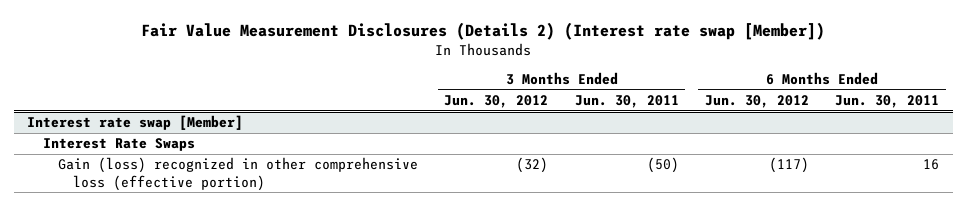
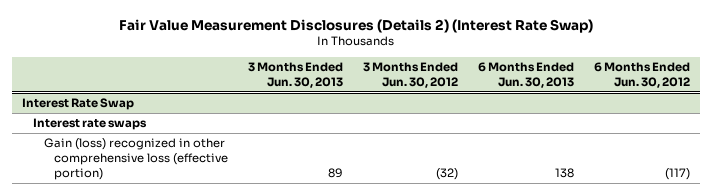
[141,21,826,40] Fair Value Measurement Disclosures (Details 2) (Interest rate swap [Member]) -> [118,18,593,33] Fair Value Measurement Disclosures (Details 2) (Interest Rate Swap)
[574,95,679,109] Jun. 30, 2011 -> none
[835,95,940,109] Jun. 30, 2011 -> none
none -> [248,62,344,88] 3 Months Ended Jun. 30, 2013
none -> [478,62,575,88] 6 Months Ended Jun. 30, 2013
[27,115,244,131] Interest rate swap [Member] -> [21,98,134,111] Interest Rate Swap
[42,138,195,152] Interest Rate Swaps -> [32,118,147,131] Interest rate swaps

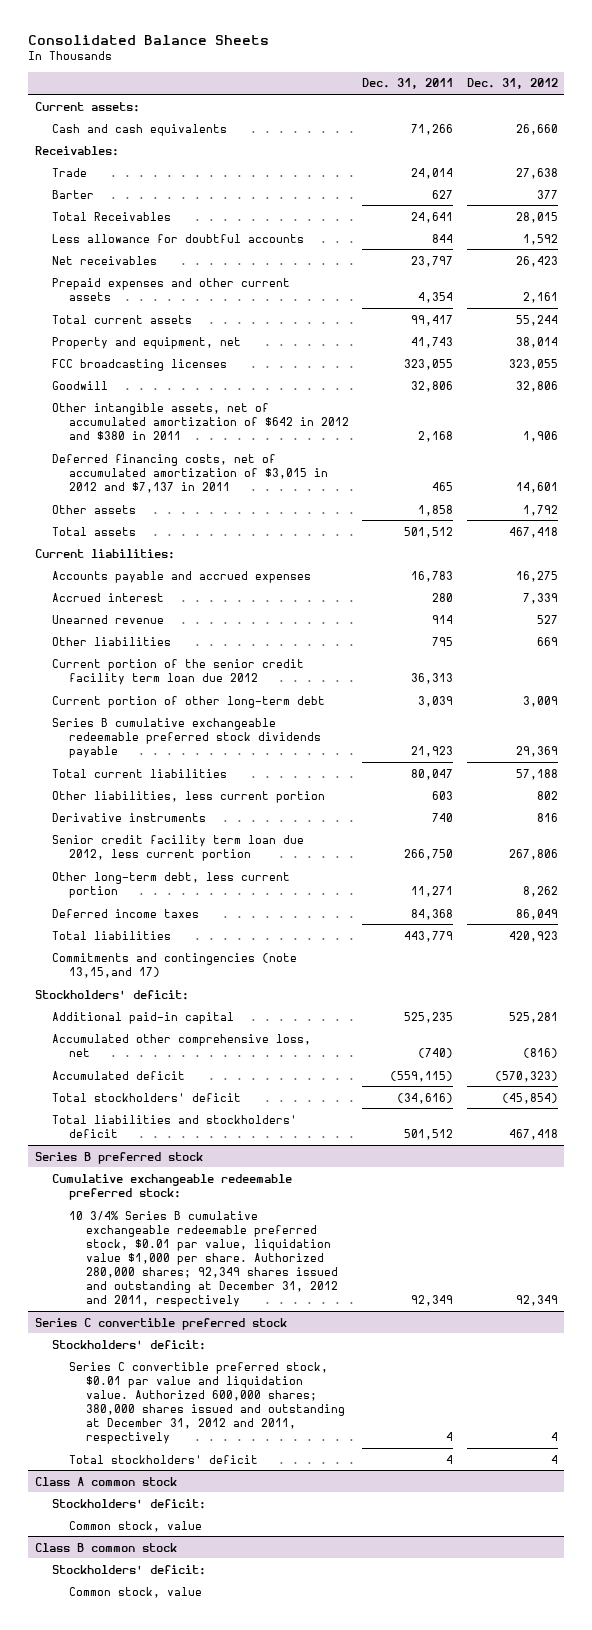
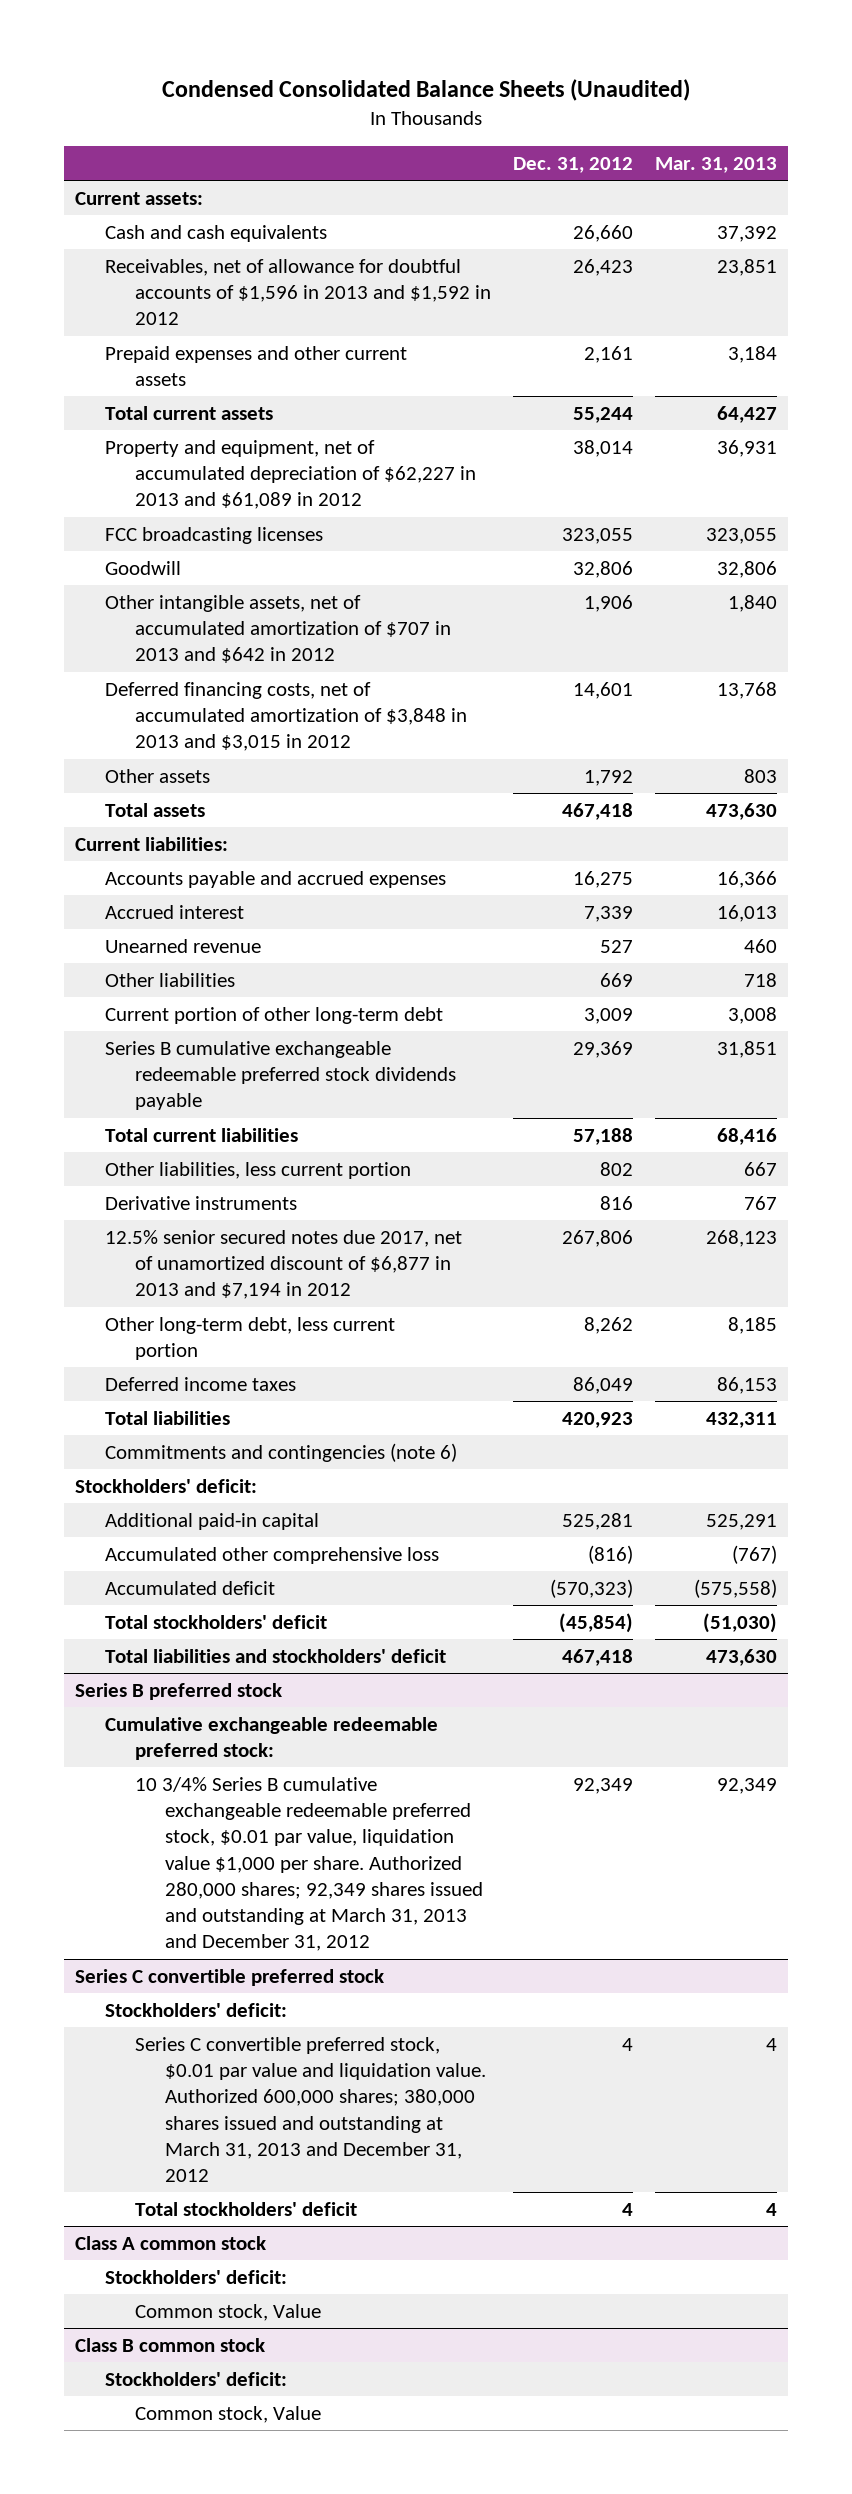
[27,35,269,46] Consolidated Balance Sheets -> [162,78,691,101] Condensed Consolidated Balance Sheets (Unaudited)
[362,78,454,90] Dec. 31, 2011 -> none
none -> [654,157,777,174] Mar. 31, 2013
[34,145,119,156] Receivables: -> none
[51,167,87,177] Trade -> none
[51,189,94,199] Barter -> none
[51,211,171,221] Total Receivables -> none
[51,233,304,243] Less allowance for doubtful accounts -> none
[51,255,157,265] Net receivables -> [105,258,492,326] Receivables, net of allowance for doubtful accounts of $1,596 in 2013 and $1,592 in 2012
[51,336,241,349] Property and equipment, net -> [105,439,477,510] Property and equipment, net of accumulated depreciation of $62,227 in 2013 and $61,089 in 2012
[51,402,349,440] Other intangible assets, net of accumulated amortization of $642 in 2012 and $380 in 2011 -> [105,594,452,664] Other intangible assets, net of accumulated amortization of $707 in 2013 and $642 in 2012
[51,453,328,493] Deferred financing costs, net of accumulated amortization of $3,015 in 2012 and $7,137 in 2011 -> [105,681,468,752] Deferred financing costs, net of accumulated amortization of $3,848 in 2013 and $3,015 in 2012
[51,658,304,685] Current portion of the senior credit facility term loan due 2012 -> none
[51,834,304,861] Senior credit facility term loan due 2012, less current portion -> [105,1229,463,1300] 12.5% senior secured notes due 2017, net of unamortized discount of $6,877 in 2013 and $7,194 in 2012
[51,952,297,978] Commitments and contingencies (note 13,15,and 17) -> [105,1442,458,1462] Commitments and contingencies (note 6)
[51,1033,311,1057] Accumulated other comprehensive loss, net -> [105,1546,440,1564] Accumulated other comprehensive loss
[68,1210,338,1308] 10 3/4% Series B cumulative exchangeable redeemable preferred stock, $0.01 par value, liquidation value $1,000 per share. Authorized 280,000 shares; 92,349 shares issued and outstanding at December 31, 2012 and 2011, respectively -> [135,1776,484,1952] 10 3/4% Series B cumulative exchangeable redeemable preferred stock, $0.01 par value, liquidation value $1,000 per share. Authorized 280,000 shares; 92,349 shares issued and outstanding at March 31, 2013 and December 31, 2012
[68,1361,345,1444] Series C convertible preferred stock, $0.01 par value and liquidation value. Authorized 600,000 shares; 380,000 shares issued and outstanding at December 31, 2012 and 2011, respectively -> [135,2036,487,2183] Series C convertible preferred stock, $0.01 par value and liquidation value. Authorized 600,000 shares; 380,000 shares issued and outstanding at March 31, 2013 and December 31, 2012
[68,1520,202,1532] Common stock, value -> [135,2303,322,2321] Common stock, Value
[68,1586,202,1598] Common stock, value -> [135,2405,322,2423] Common stock, Value

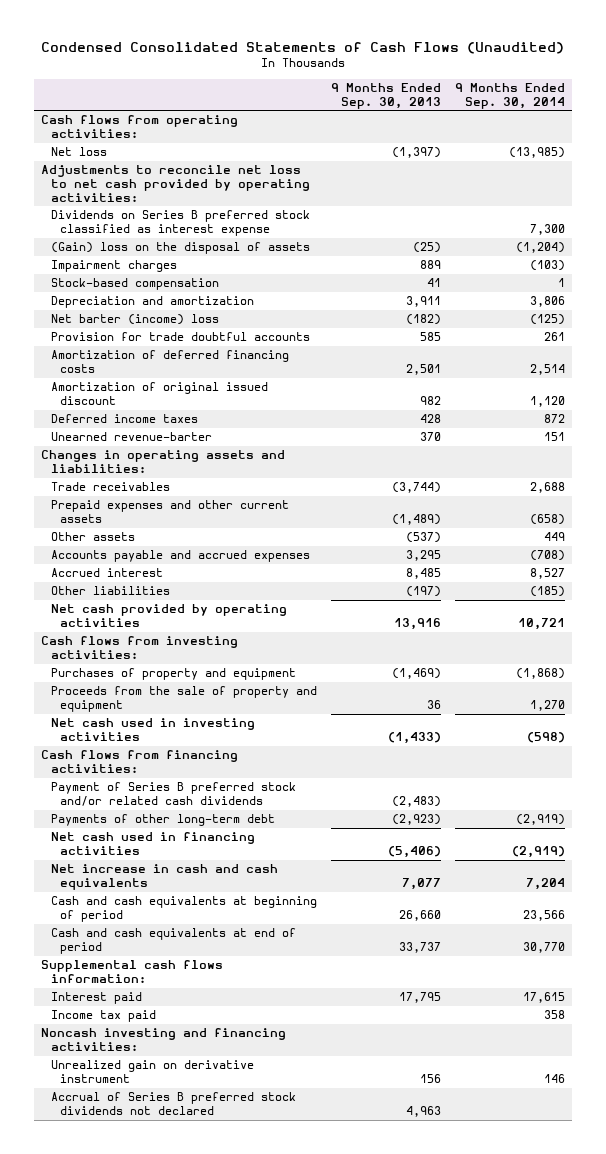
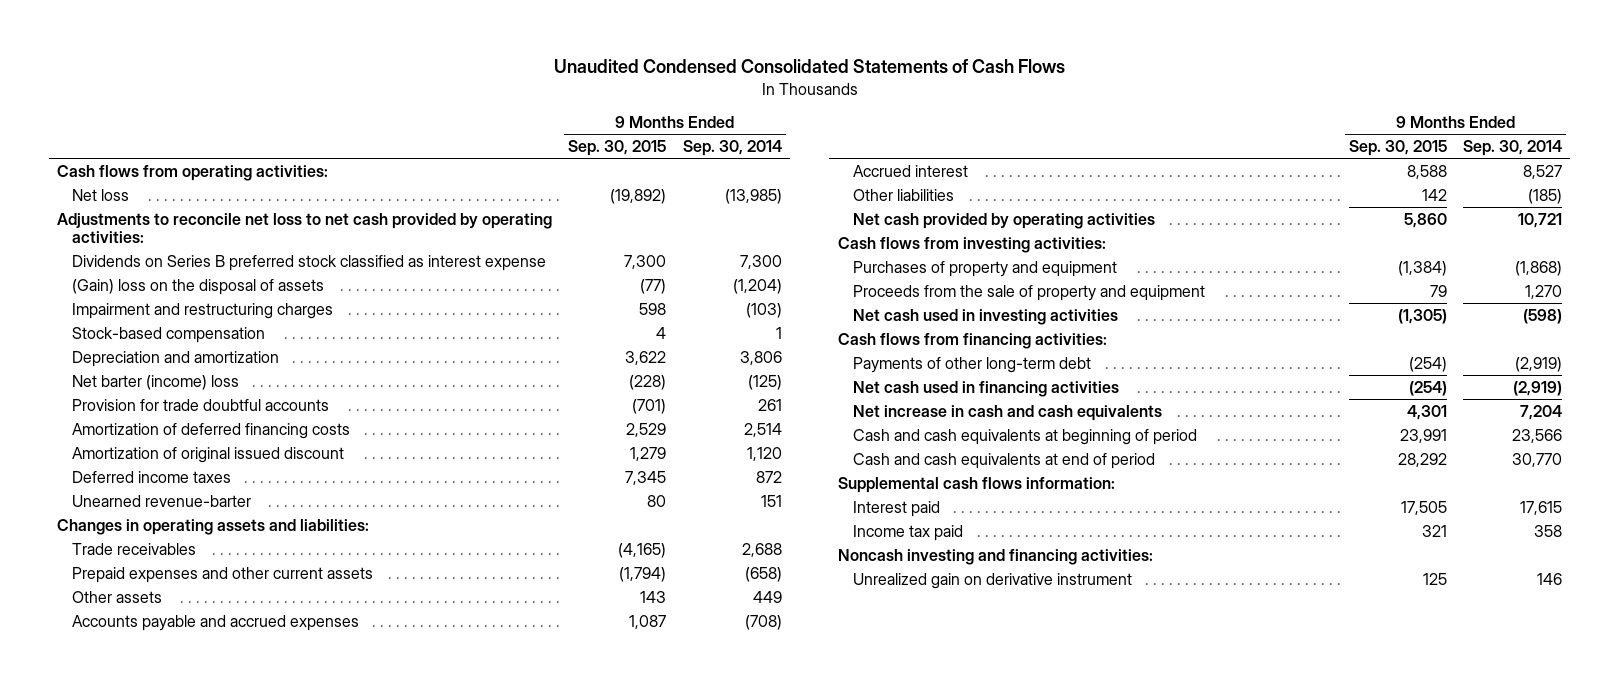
[41,41,565,54] Condensed Consolidated Statements of Cash Flows (Unaudited) -> [553,59,1065,74] Unaudited Condensed Consolidated Statements of Cash Flows
[330,82,441,109] 9 Months Ended Sep. 30, 2013 -> none
none -> [568,139,667,156] Sep. 30, 2015
[50,260,177,273] Impairment charges -> [72,302,334,319] Impairment and restructuring charges
[50,782,296,807] Payment of Series B preferred stock and/or related cash dividends -> none
[50,1092,296,1116] Accrual of Series B preferred stock dividends not declared -> none

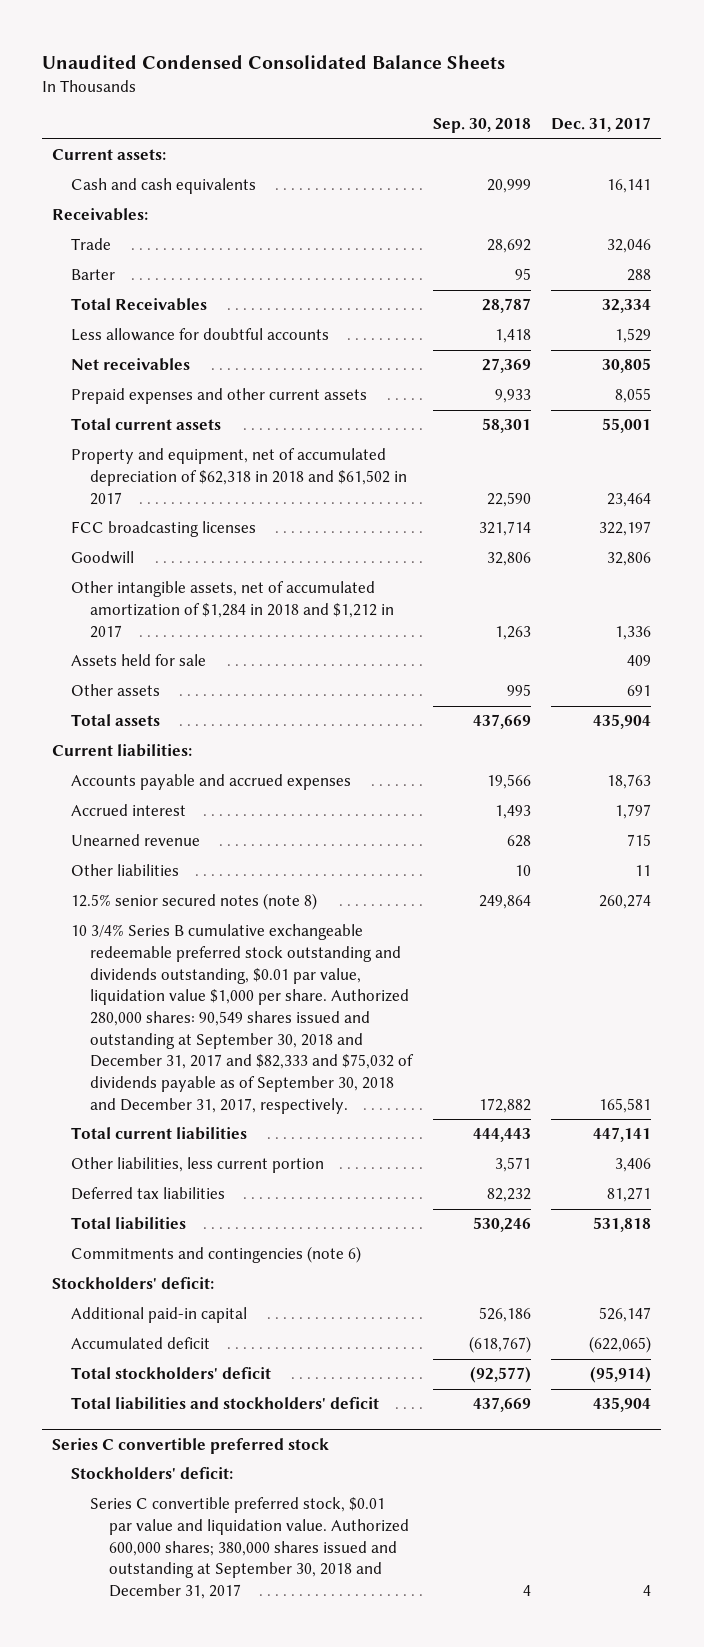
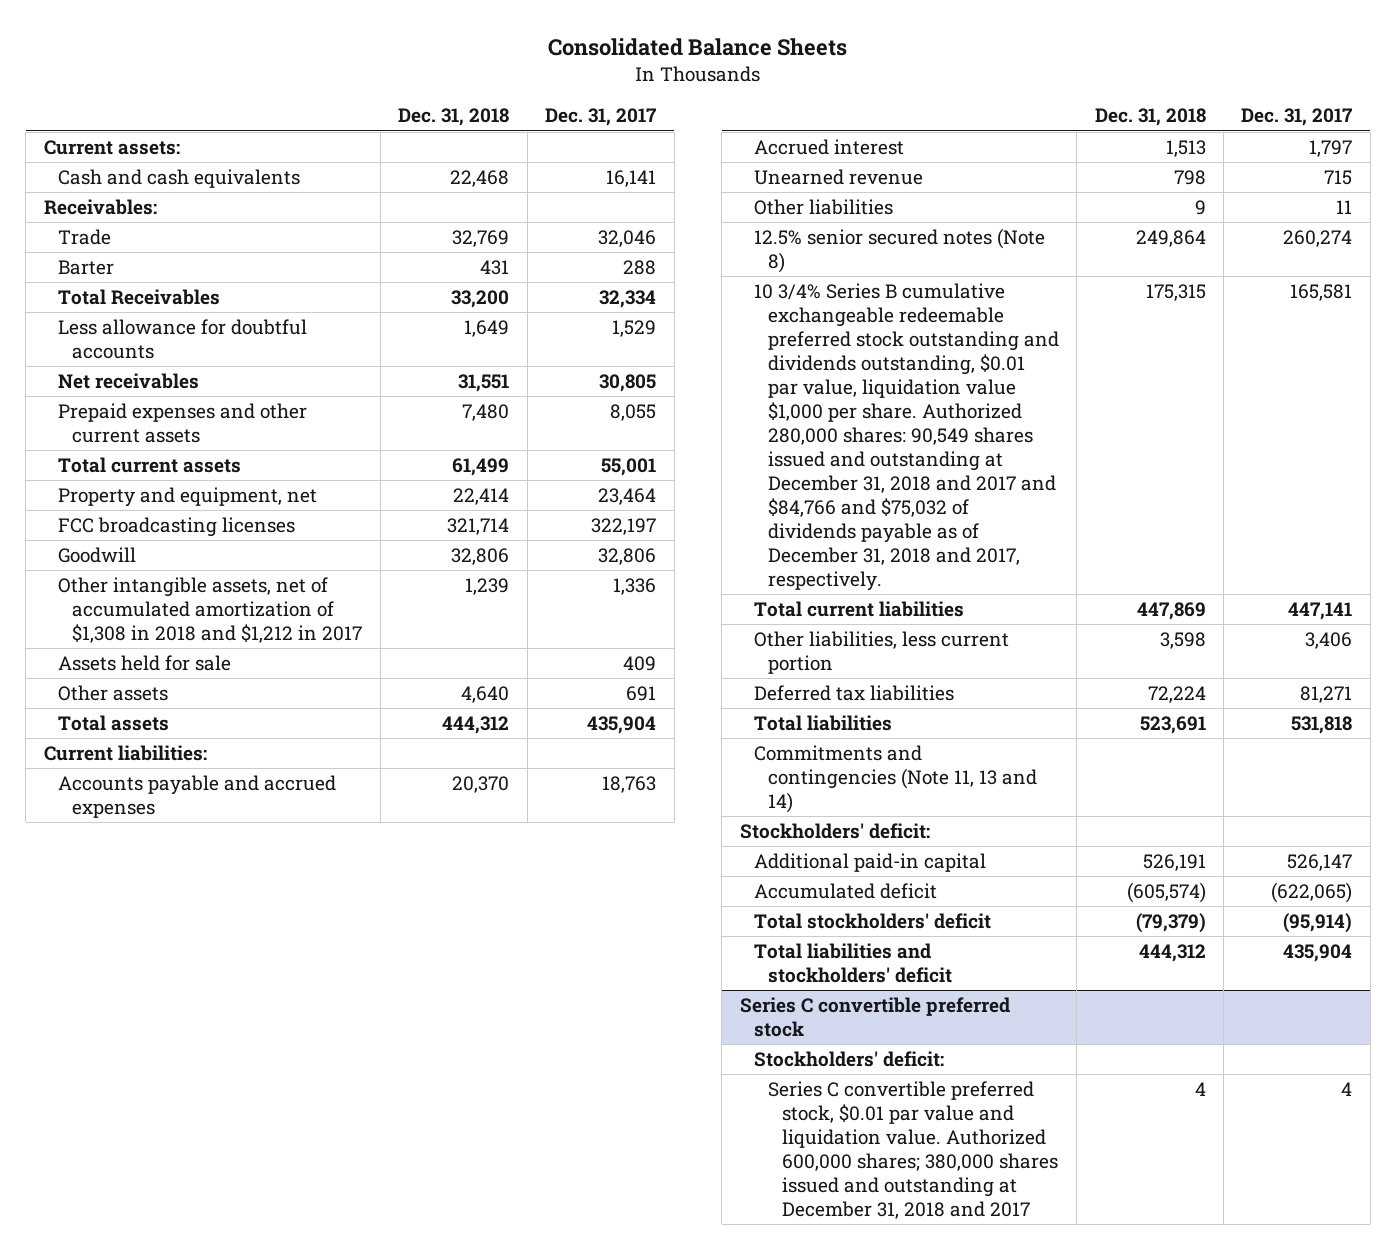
[42,54,506,69] Unaudited Condensed Consolidated Balance Sheets -> [547,38,847,57] Consolidated Balance Sheets
[432,118,531,134] Sep. 30, 2018 -> none
none -> [398,108,510,127] Dec. 31, 2018
[71,448,408,505] Property and equipment, net of accumulated depreciation of $62,318 in 2018 and $61,502 in 2017 -> [57,487,317,508] Property and equipment, net
[71,581,395,638] Other intangible assets, net of accumulated amortization of $1,284 in 2018 and $1,212 in 2017 -> [57,577,362,644] Other intangible assets, net of accumulated amortization of $1,308 in 2018 and $1,212 in 2017
[71,893,318,911] 12.5% senior secured notes (note 8) -> [753,228,1045,274] 12.5% senior secured notes (Note 8)
[71,924,415,1114] 10 3/4% Series B cumulative exchangeable redeemable preferred stock outstanding and dividends outstanding, $0.01 par value, liquidation value $1,000 per share. Authorized 280,000 shares: 90,549 shares issued and outstanding at September 30, 2018 and December 31, 2017 and $82,333 and $75,032 of dividends payable as of September 30, 2018 and December 31, 2017, respectively. -> [753,283,1059,592] 10 3/4% Series B cumulative exchangeable redeemable preferred stock outstanding and dividends outstanding, $0.01 par value, liquidation value $1,000 per share. Authorized 280,000 shares: 90,549 shares issued and outstanding at December 31, 2018 and 2017 and $84,766 and $75,032 of dividends payable as of December 31, 2018 and 2017, respectively.
[71,1246,362,1264] Commitments and contingencies (note 6) -> [753,745,1037,814] Commitments and contingencies (Note 11, 13 and 14)
[90,1497,410,1600] Series C convertible preferred stock, $0.01 par value and liquidation value. Authorized 600,000 shares; 380,000 shares issued and outstanding at September 30, 2018 and December 31, 2017 -> [767,1081,1059,1220] Series C convertible preferred stock, $0.01 par value and liquidation value. Authorized 600,000 shares; 380,000 shares issued and outstanding at December 31, 2018 and 2017

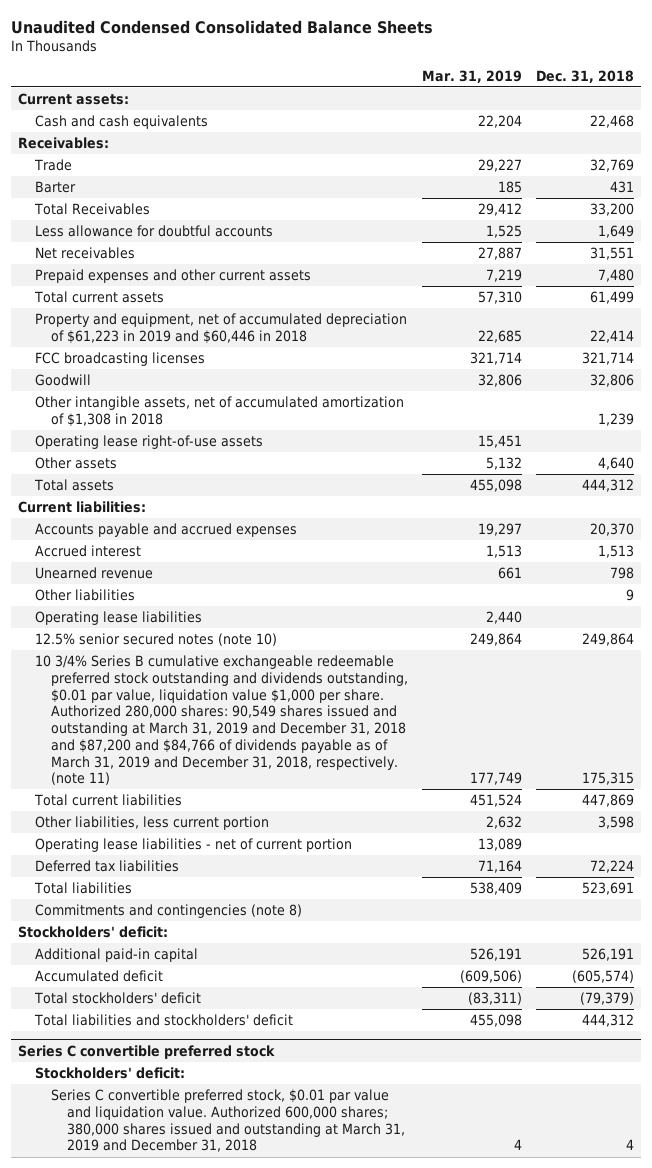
[547,38,847,57] Consolidated Balance Sheets -> [11,19,434,34] Unaudited Condensed Consolidated Balance Sheets
[545,108,657,127] Dec. 31, 2017 -> none
none -> [421,69,522,83] Mar. 31, 2019
[57,487,317,508] Property and equipment, net -> [34,313,407,344] Property and equipment, net of accumulated depreciation of $61,223 in 2019 and $60,446 in 2018
[57,655,231,672] Assets held for sale -> none
[57,577,362,644] Other intangible assets, net of accumulated amortization of $1,308 in 2018 and $1,212 in 2017 -> [34,396,404,427] Other intangible assets, net of accumulated amortization of $1,308 in 2018
none -> [34,435,263,450] Operating lease right-of-use assets
none -> [34,611,202,626] Operating lease liabilities
[753,228,1045,274] 12.5% senior secured notes (Note 8) -> [34,633,277,647] 12.5% senior secured notes (note 10)
[753,283,1059,592] 10 3/4% Series B cumulative exchangeable redeemable preferred stock outstanding and dividends outstanding, $0.01 par value, liquidation value $1,000 per share. Authorized 280,000 shares: 90,549 shares issued and outstanding at December 31, 2018 and 2017 and $84,766 and $75,032 of dividends payable as of December 31, 2018 and 2017, respectively. -> [34,655,409,786] 10 3/4% Series B cumulative exchangeable redeemable preferred stock outstanding and dividends outstanding, $0.01 par value, liquidation value $1,000 per share. Authorized 280,000 shares: 90,549 shares issued and outstanding at March 31, 2019 and December 31, 2018 and $87,200 and $84,766 of dividends payable as of March 31, 2019 and December 31, 2018, respectively. (note 11)
none -> [34,838,352,853] Operating lease liabilities - net of current portion
[753,745,1037,814] Commitments and contingencies (Note 11, 13 and 14) -> [34,904,302,919] Commitments and contingencies (note 8)
[767,1081,1059,1220] Series C convertible preferred stock, $0.01 par value and liquidation value. Authorized 600,000 shares; 380,000 shares issued and outstanding at December 31, 2018 and 2017 -> [51,1089,406,1153] Series C convertible preferred stock, $0.01 par value and liquidation value. Authorized 600,000 shares; 380,000 shares issued and outstanding at March 31, 2019 and December 31, 2018

